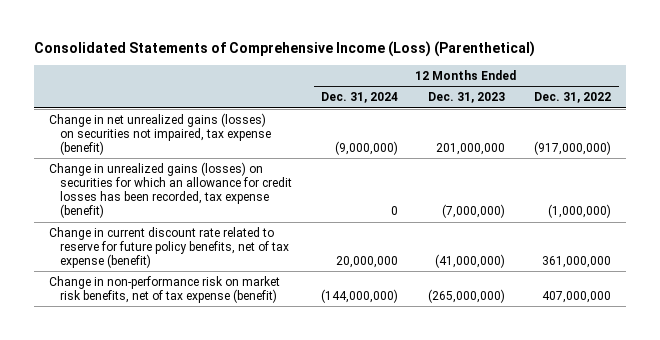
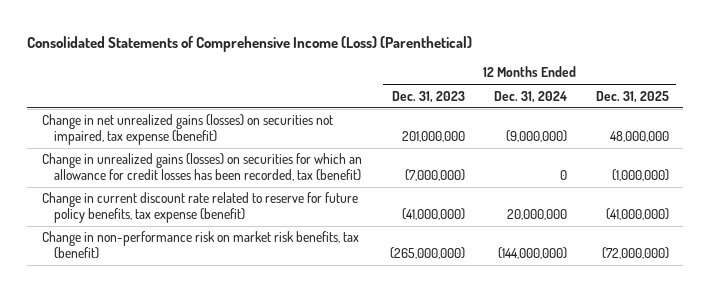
[534,92,612,104] Dec. 31, 2022 -> none
none -> [595,90,669,103] Dec. 31, 2025
[48,161,292,219] Change in unrealized gains (losses) on securities for which an allowance for credit losses has been recorded, tax expense (benefit) -> [41,153,362,181] Change in unrealized gains (losses) on securities for which an allowance for credit losses has been recorded, tax (benefit)
[48,226,289,269] Change in current discount rate related to reserve for future policy benefits, net of tax expense (benefit) -> [41,192,358,223] Change in current discount rate related to reserve for future policy benefits, tax expense (benefit)
[48,275,280,304] Change in non-performance risk on market risk benefits, net of tax expense (benefit) -> [41,231,359,259] Change in non-performance risk on market risk benefits, tax (benefit)

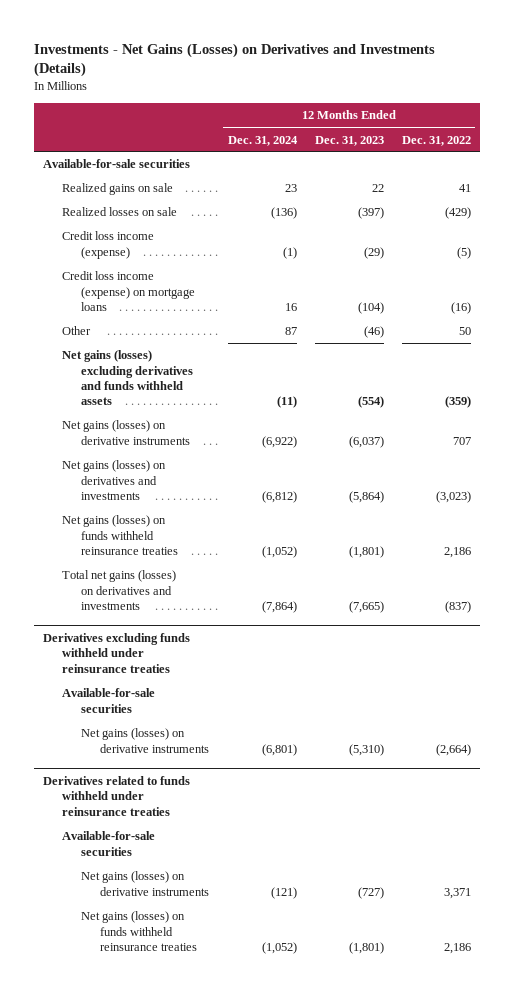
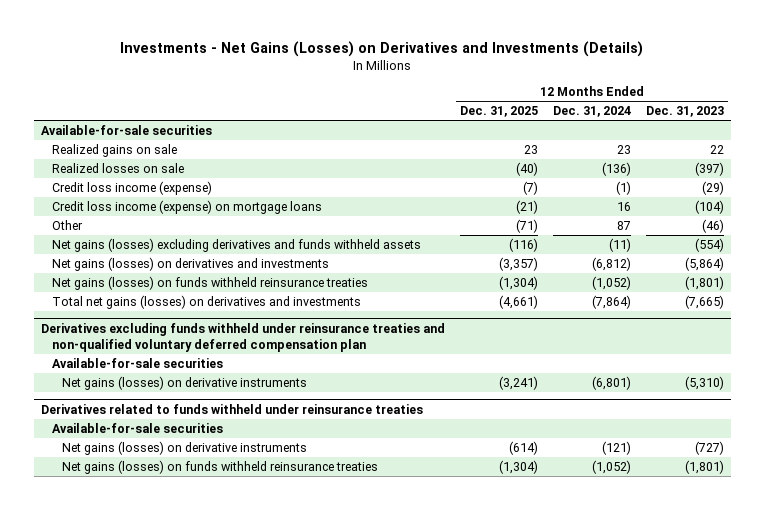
[401,135,471,146] Dec. 31, 2022 -> none
none -> [459,106,538,118] Dec. 31, 2025
[62,420,191,445] Net gains (losses) on derivative instruments -> none
[42,632,190,673] Derivatives excluding funds withheld under reinsurance treaties -> [41,322,446,352] Derivatives excluding funds withheld under reinsurance treaties and non-qualified voluntary deferred compensation plan

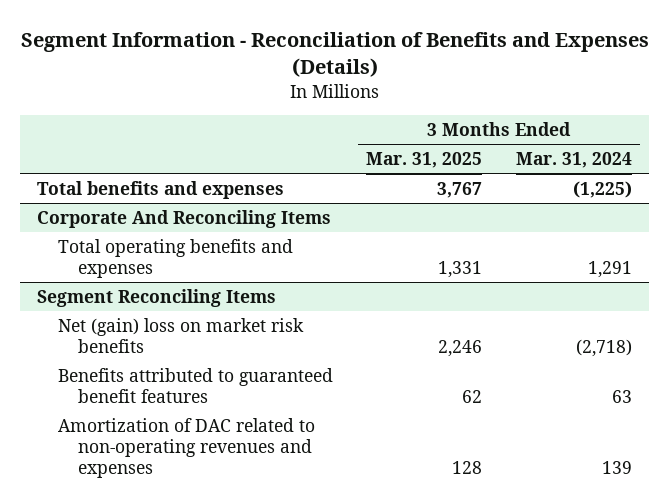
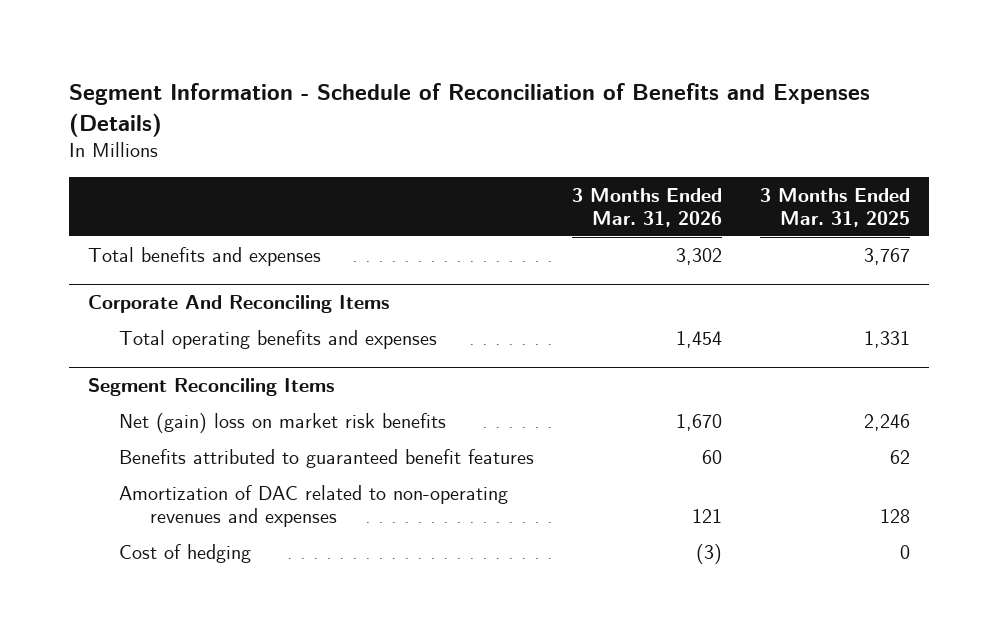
[20,32,649,78] Segment Information - Reconciliation of Benefits and Expenses (Details) -> [69,82,871,137] Segment Information - Schedule of Reconciliation of Benefits and Expenses (Details)
[515,152,632,169] Mar. 31, 2024 -> none
none -> [571,188,722,227] 3 Months Ended Mar. 31, 2026
none -> [119,543,252,563] Cost of hedging

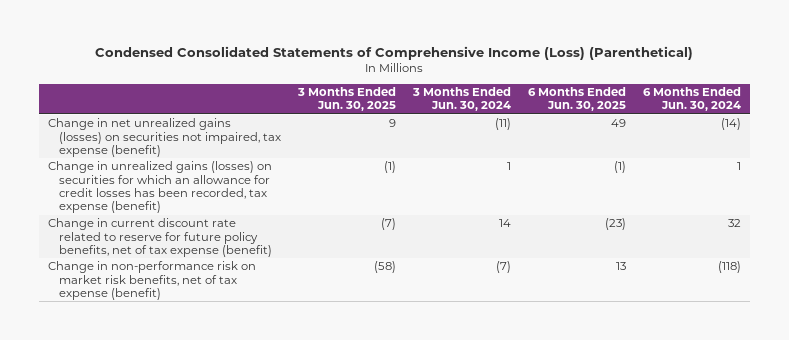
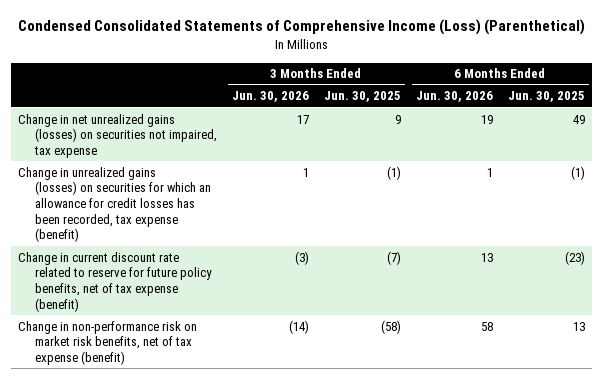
[411,87,511,112] 3 Months Ended Jun. 30, 2024 -> none
[643,87,742,112] 6 Months Ended Jun. 30, 2024 -> none
none -> [231,91,309,103] Jun. 30, 2026
none -> [415,91,493,103] Jun. 30, 2026
[47,118,281,157] Change in net unrealized gains (losses) on securities not impaired, tax expense (benefit) -> [18,113,217,158] Change in net unrealized gains (losses) on securities not impaired, tax expense

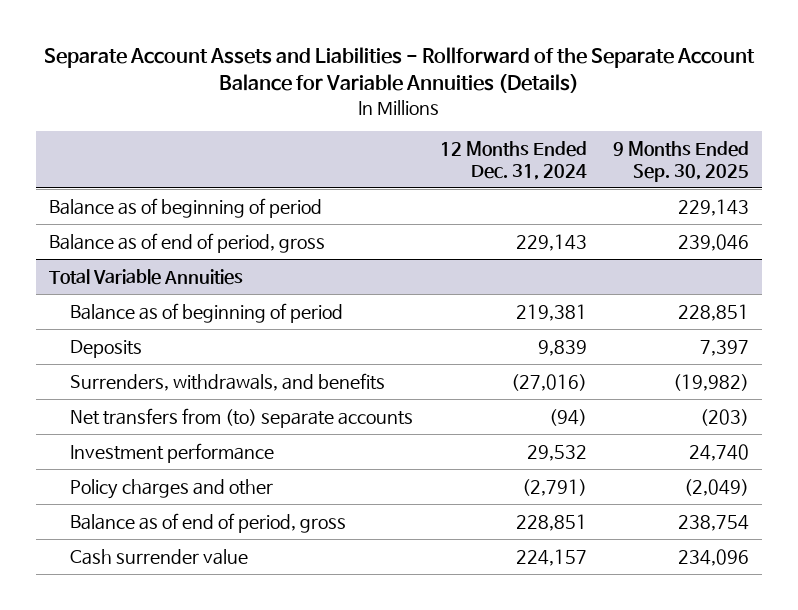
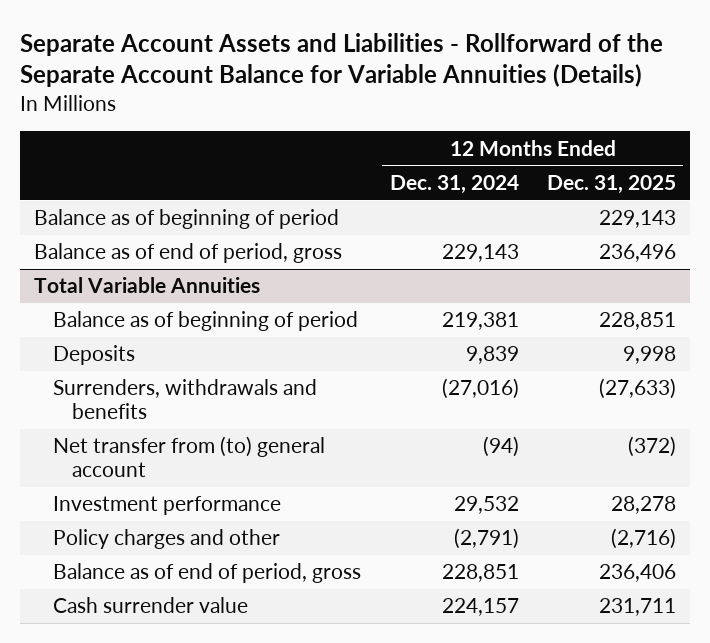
[612,141,749,182] 9 Months Ended Sep. 30, 2025 -> none
none -> [547,175,677,195] Dec. 31, 2025
[70,372,386,391] Surrenders, withdrawals, and benefits -> [53,379,318,420] Surrenders, withdrawals and benefits
[70,407,414,428] Net transfers from (to) separate accounts -> [53,436,326,478] Net transfer from (to) general account

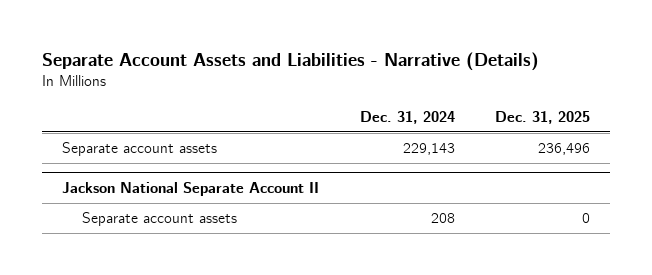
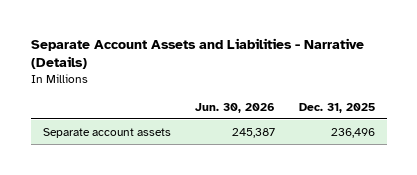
[359,110,455,124] Dec. 31, 2024 -> none
none -> [194,103,275,114] Jun. 30, 2026
[62,181,320,196] Jackson National Separate Account II -> none
[82,212,238,227] Separate account assets -> none

